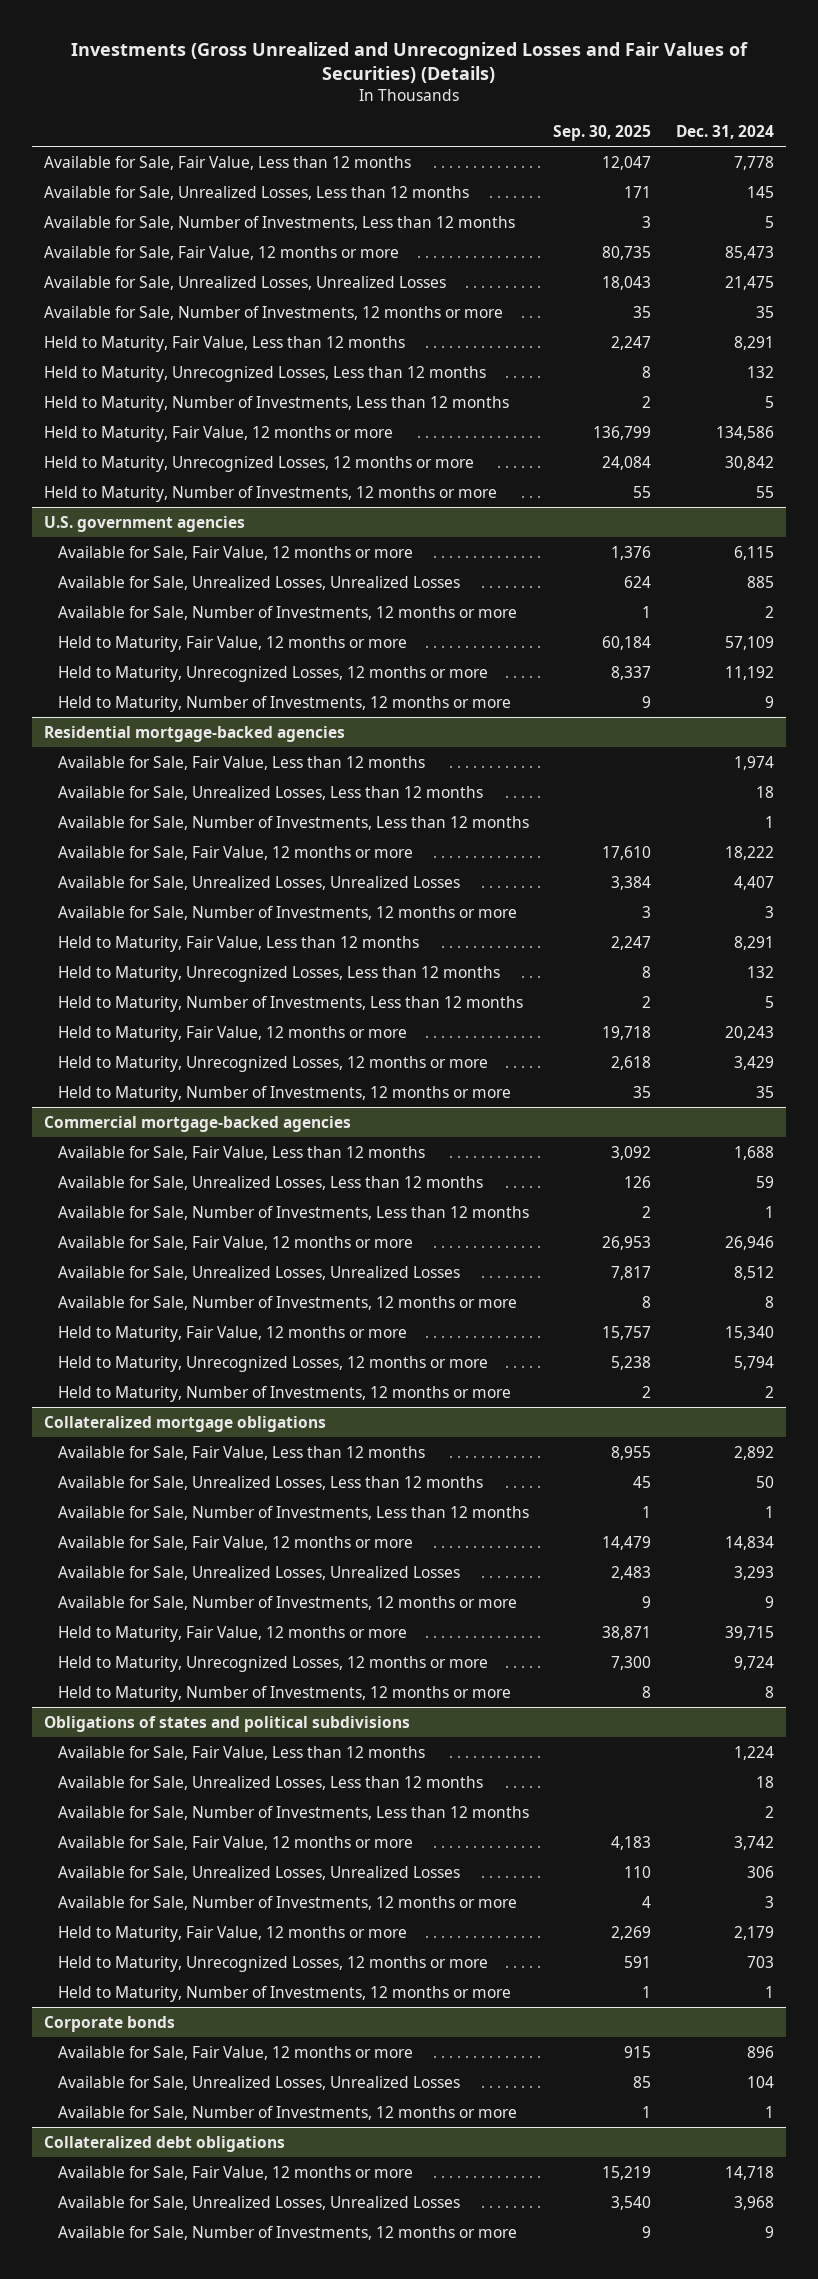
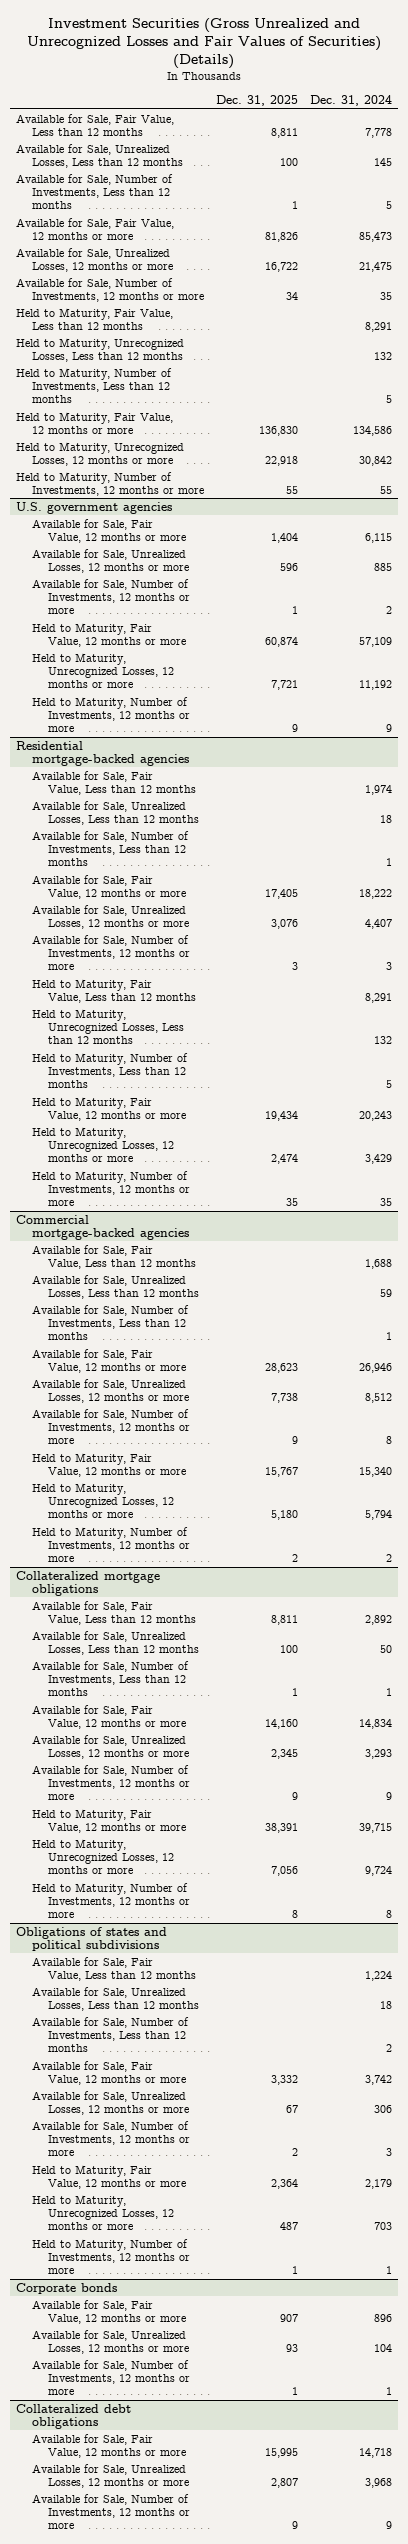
[70,41,748,84] Investments (Gross Unrealized and Unrecognized Losses and Fair Values of Securities) (Details) -> [27,18,382,70] Investment Securities (Gross Unrealized and Unrecognized Losses and Fair Values of Securities) (Details)
[553,125,652,142] Sep. 30, 2025 -> none
none -> [215,95,298,107] Dec. 31, 2025
[44,275,447,290] Available for Sale, Unrealized Losses, Unrealized Losses -> [16,247,174,272] Available for Sale, Unrealized Losses, 12 months or more
[57,575,460,590] Available for Sale, Unrealized Losses, Unrealized Losses -> [32,548,189,573] Available for Sale, Unrealized Losses, 12 months or more
[57,875,460,890] Available for Sale, Unrealized Losses, Unrealized Losses -> [32,904,189,929] Available for Sale, Unrealized Losses, 12 months or more
[57,1265,460,1280] Available for Sale, Unrealized Losses, Unrealized Losses -> [32,1378,189,1403] Available for Sale, Unrealized Losses, 12 months or more
[57,1565,460,1580] Available for Sale, Unrealized Losses, Unrealized Losses -> [32,1734,189,1759] Available for Sale, Unrealized Losses, 12 months or more
[57,1865,460,1880] Available for Sale, Unrealized Losses, Unrealized Losses -> [32,2090,189,2115] Available for Sale, Unrealized Losses, 12 months or more
[57,2075,460,2090] Available for Sale, Unrealized Losses, Unrealized Losses -> [32,2329,189,2354] Available for Sale, Unrealized Losses, 12 months or more
[57,2195,460,2210] Available for Sale, Unrealized Losses, Unrealized Losses -> [32,2463,189,2488] Available for Sale, Unrealized Losses, 12 months or more

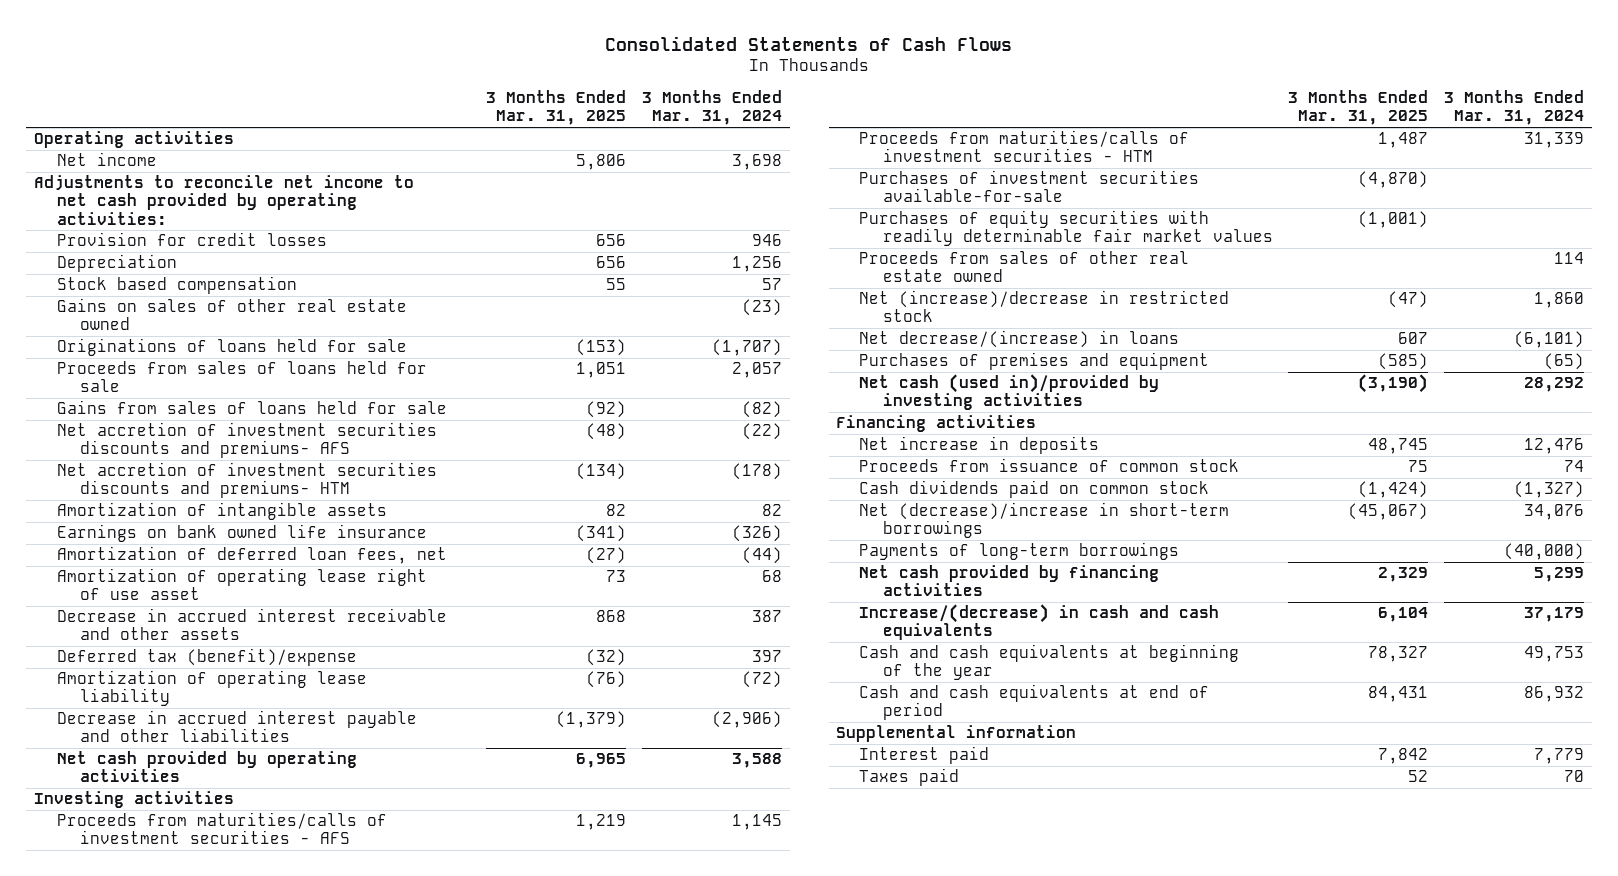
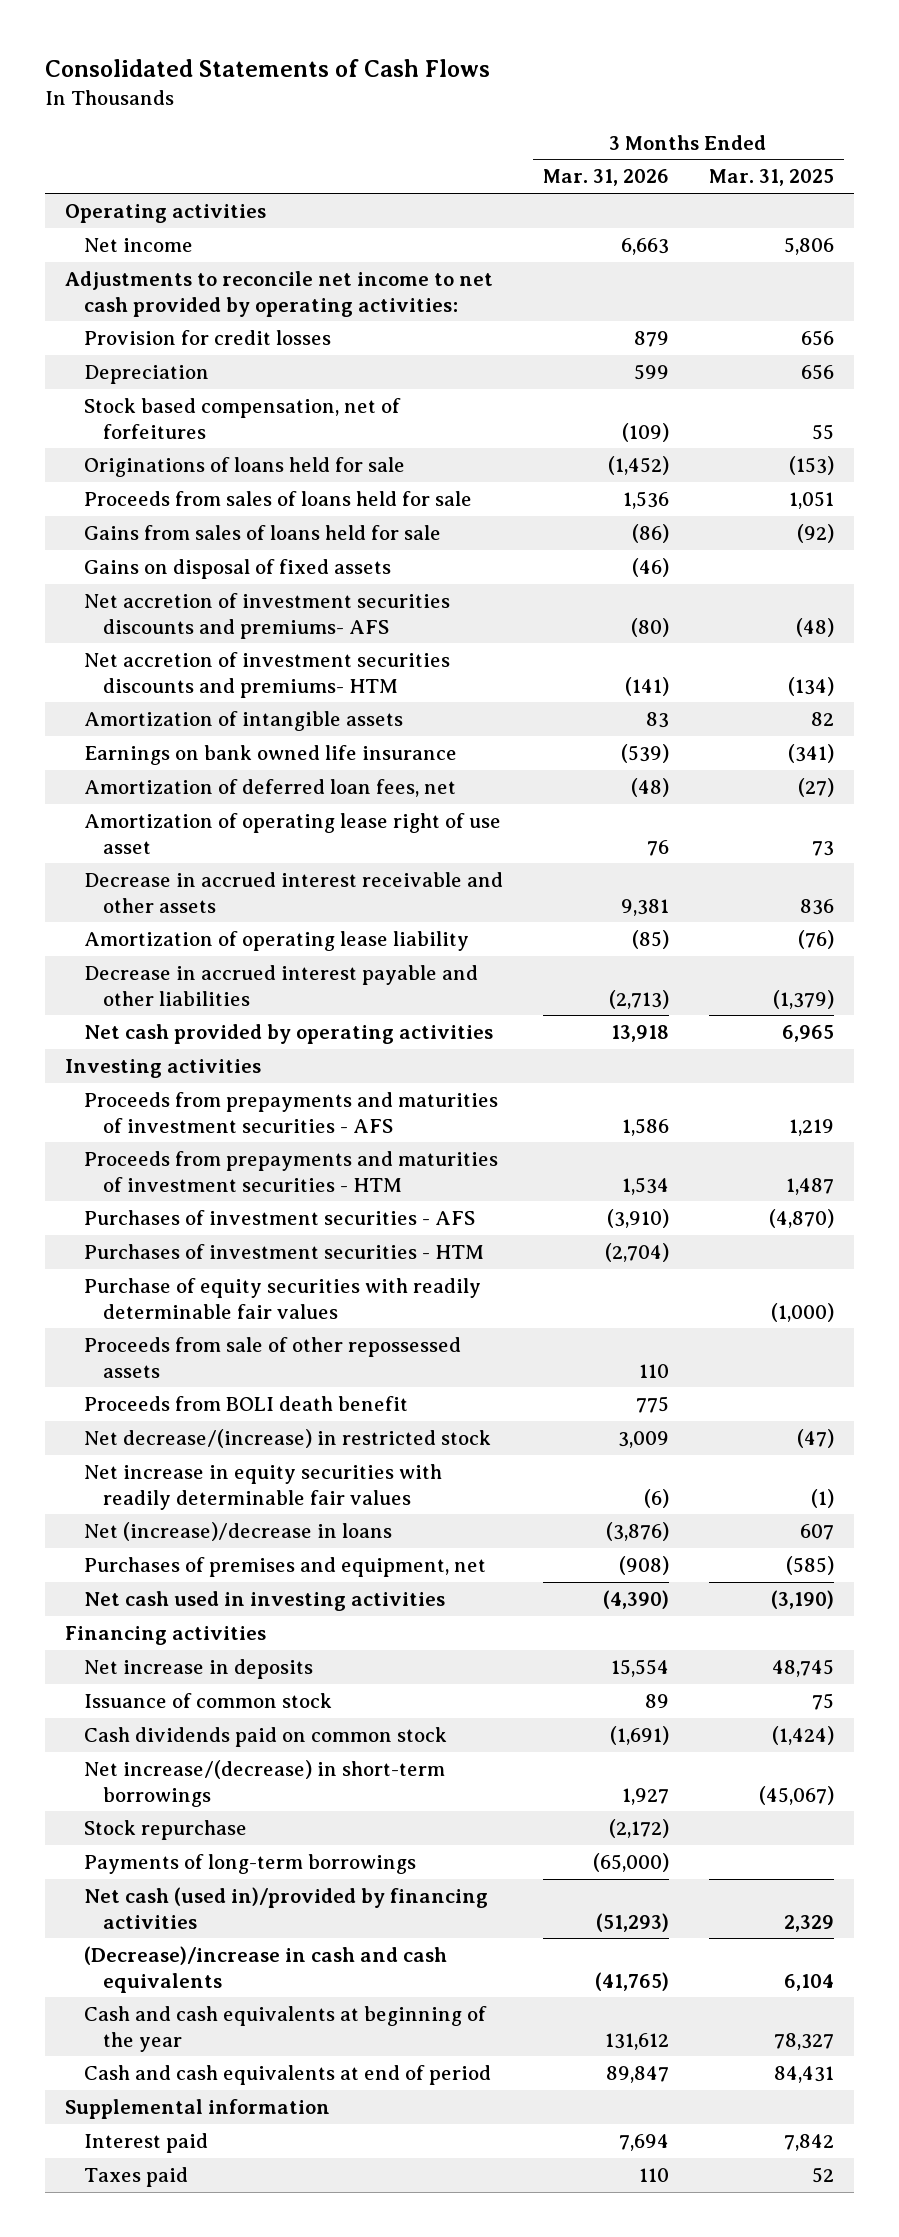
[641,90,782,126] 3 Months Ended Mar. 31, 2024 -> none
none -> [542,169,669,187] Mar. 31, 2026
[57,298,408,331] Gains on sales of other real estate owned -> none
[57,276,298,295] Stock based compensation -> [83,397,401,439] Stock based compensation, net of forfeitures
none -> [83,558,391,579] Gains on disposal of fixed assets
[57,648,358,667] Deferred tax (benefit)/expense -> none
[596,610,627,623] 868 -> [799,898,834,915] 836
[859,251,1190,283] Proceeds from sales of other real estate owned -> none
[57,812,388,845] Proceeds from maturities/calls of investment securities - AFS -> [83,1091,498,1133] Proceeds from prepayments and maturities of investment securities - AFS
[859,130,1190,163] Proceeds from maturities/calls of investment securities - HTM -> [83,1150,498,1192] Proceeds from prepayments and maturities of investment securities - HTM
[859,170,1200,203] Purchases of investment securities available-for-sale -> [83,1209,475,1225] Purchases of investment securities - AFS
none -> [83,1243,484,1259] Purchases of investment securities - HTM
[859,210,1273,247] Purchases of equity securities with readily determinable fair market values -> [83,1277,481,1319] Purchase of equity securities with readily determinable fair values
[1358,211,1429,229] (1,001) -> [770,1302,834,1322] (1,000)
none -> [83,1336,461,1378] Proceeds from sale of other repossessed assets
none -> [83,1395,408,1411] Proceeds from BOLI death benefit
[859,290,1230,323] Net (increase)/decrease in restricted stock -> [83,1428,491,1448] Net decrease/(increase) in restricted stock
none -> [83,1463,442,1510] Net increase in equity securities with readily determinable fair values
[859,330,1180,349] Net decrease/(increase) in loans -> [83,1521,392,1541] Net (increase)/decrease in loans
[859,352,1210,371] Purchases of premises and equipment -> [83,1556,486,1577] Purchases of premises and equipment, net
[859,374,1160,411] Net cash (used in)/provided by investing activities -> [83,1590,445,1611] Net cash used in investing activities
[859,458,1240,473] Proceeds from issuance of common stock -> [83,1692,332,1708] Issuance of common stock
[859,502,1230,539] Net (decrease)/increase in short-term borrowings -> [83,1759,445,1807] Net increase/(decrease) in short-term borrowings
none -> [83,1819,247,1840] Stock repurchase
[859,565,1160,597] Net cash provided by financing activities -> [83,1886,488,1929] Net cash (used in)/provided by financing activities
[859,604,1220,641] Increase/(decrease) in cash and cash equivalents -> [83,1945,447,1993] (Decrease)/increase in cash and cash equivalents

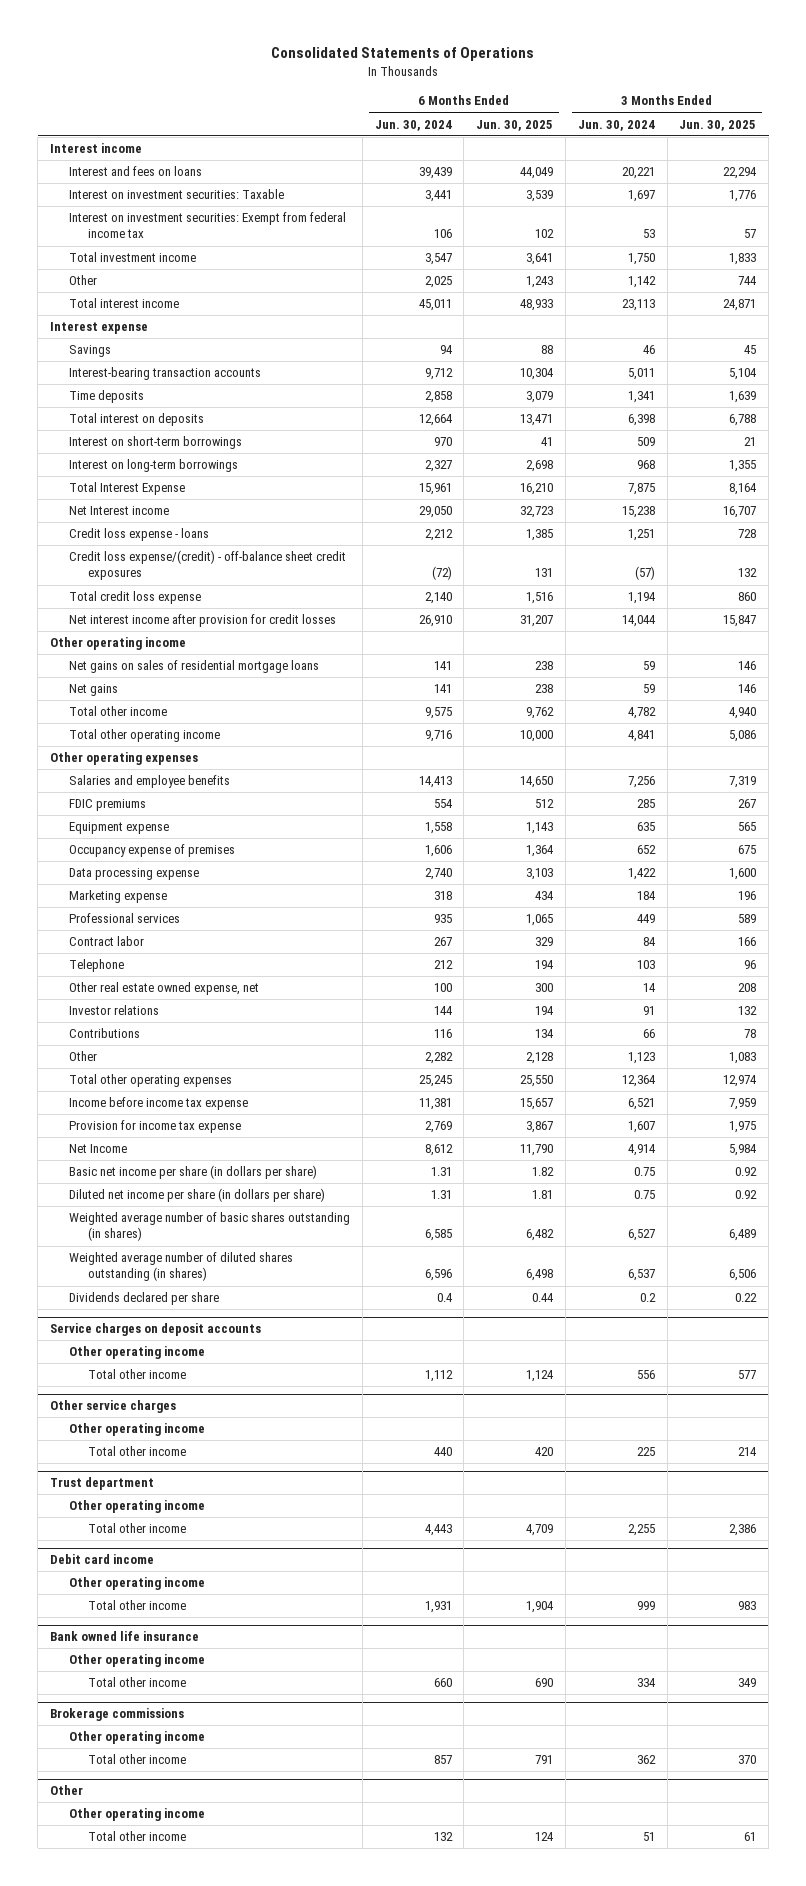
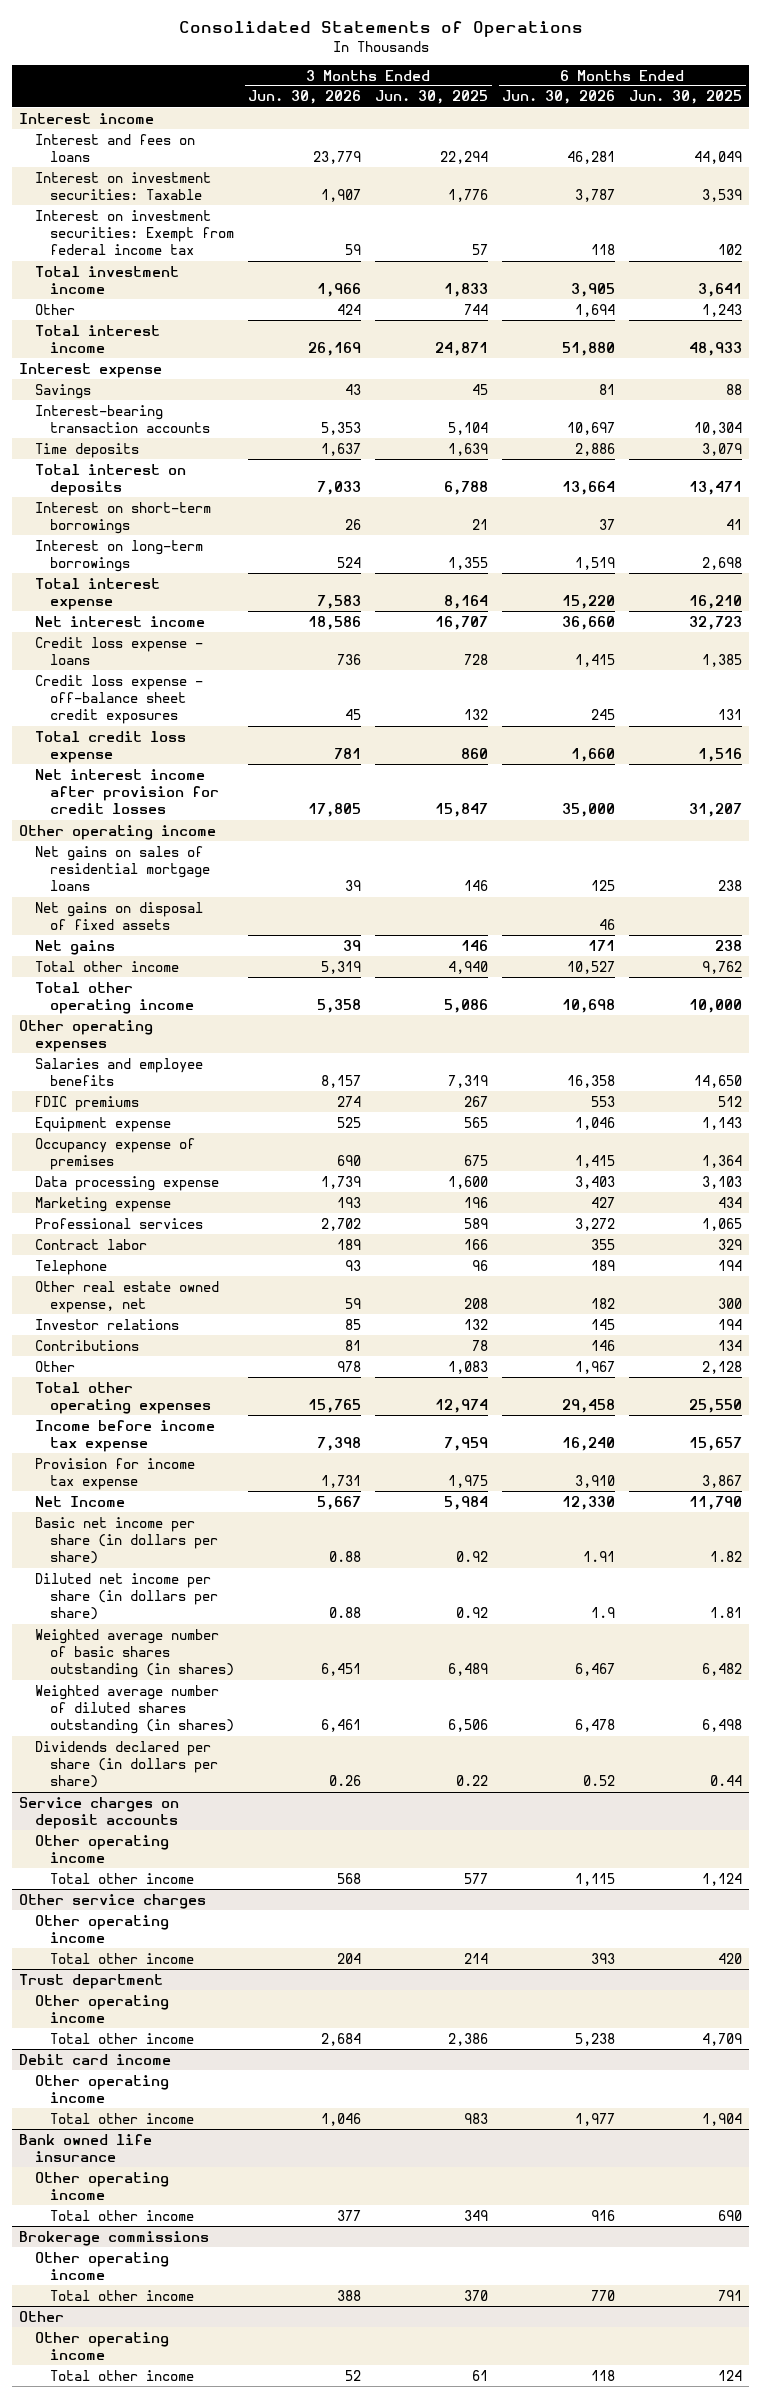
[374,119,452,131] Jun. 30, 2024 -> none
[577,119,655,131] Jun. 30, 2024 -> none
none -> [248,90,362,105] Jun. 30, 2026
none -> [502,90,616,105] Jun. 30, 2026
[69,482,186,496] Total Interest Expense -> [34,577,160,610] Total interest expense
[69,506,170,516] Net Interest income -> [34,615,205,627] Net interest income
[69,550,347,581] Credit loss expense/(credit) - off-balance sheet credit exposures -> [34,674,203,725] Credit loss expense - off-balance sheet credit exposures
none -> [34,901,203,930] Net gains on disposal of fixed assets
[69,1292,220,1306] Dividends declared per share -> [34,1740,219,1789] Dividends declared per share (in dollars per share)

